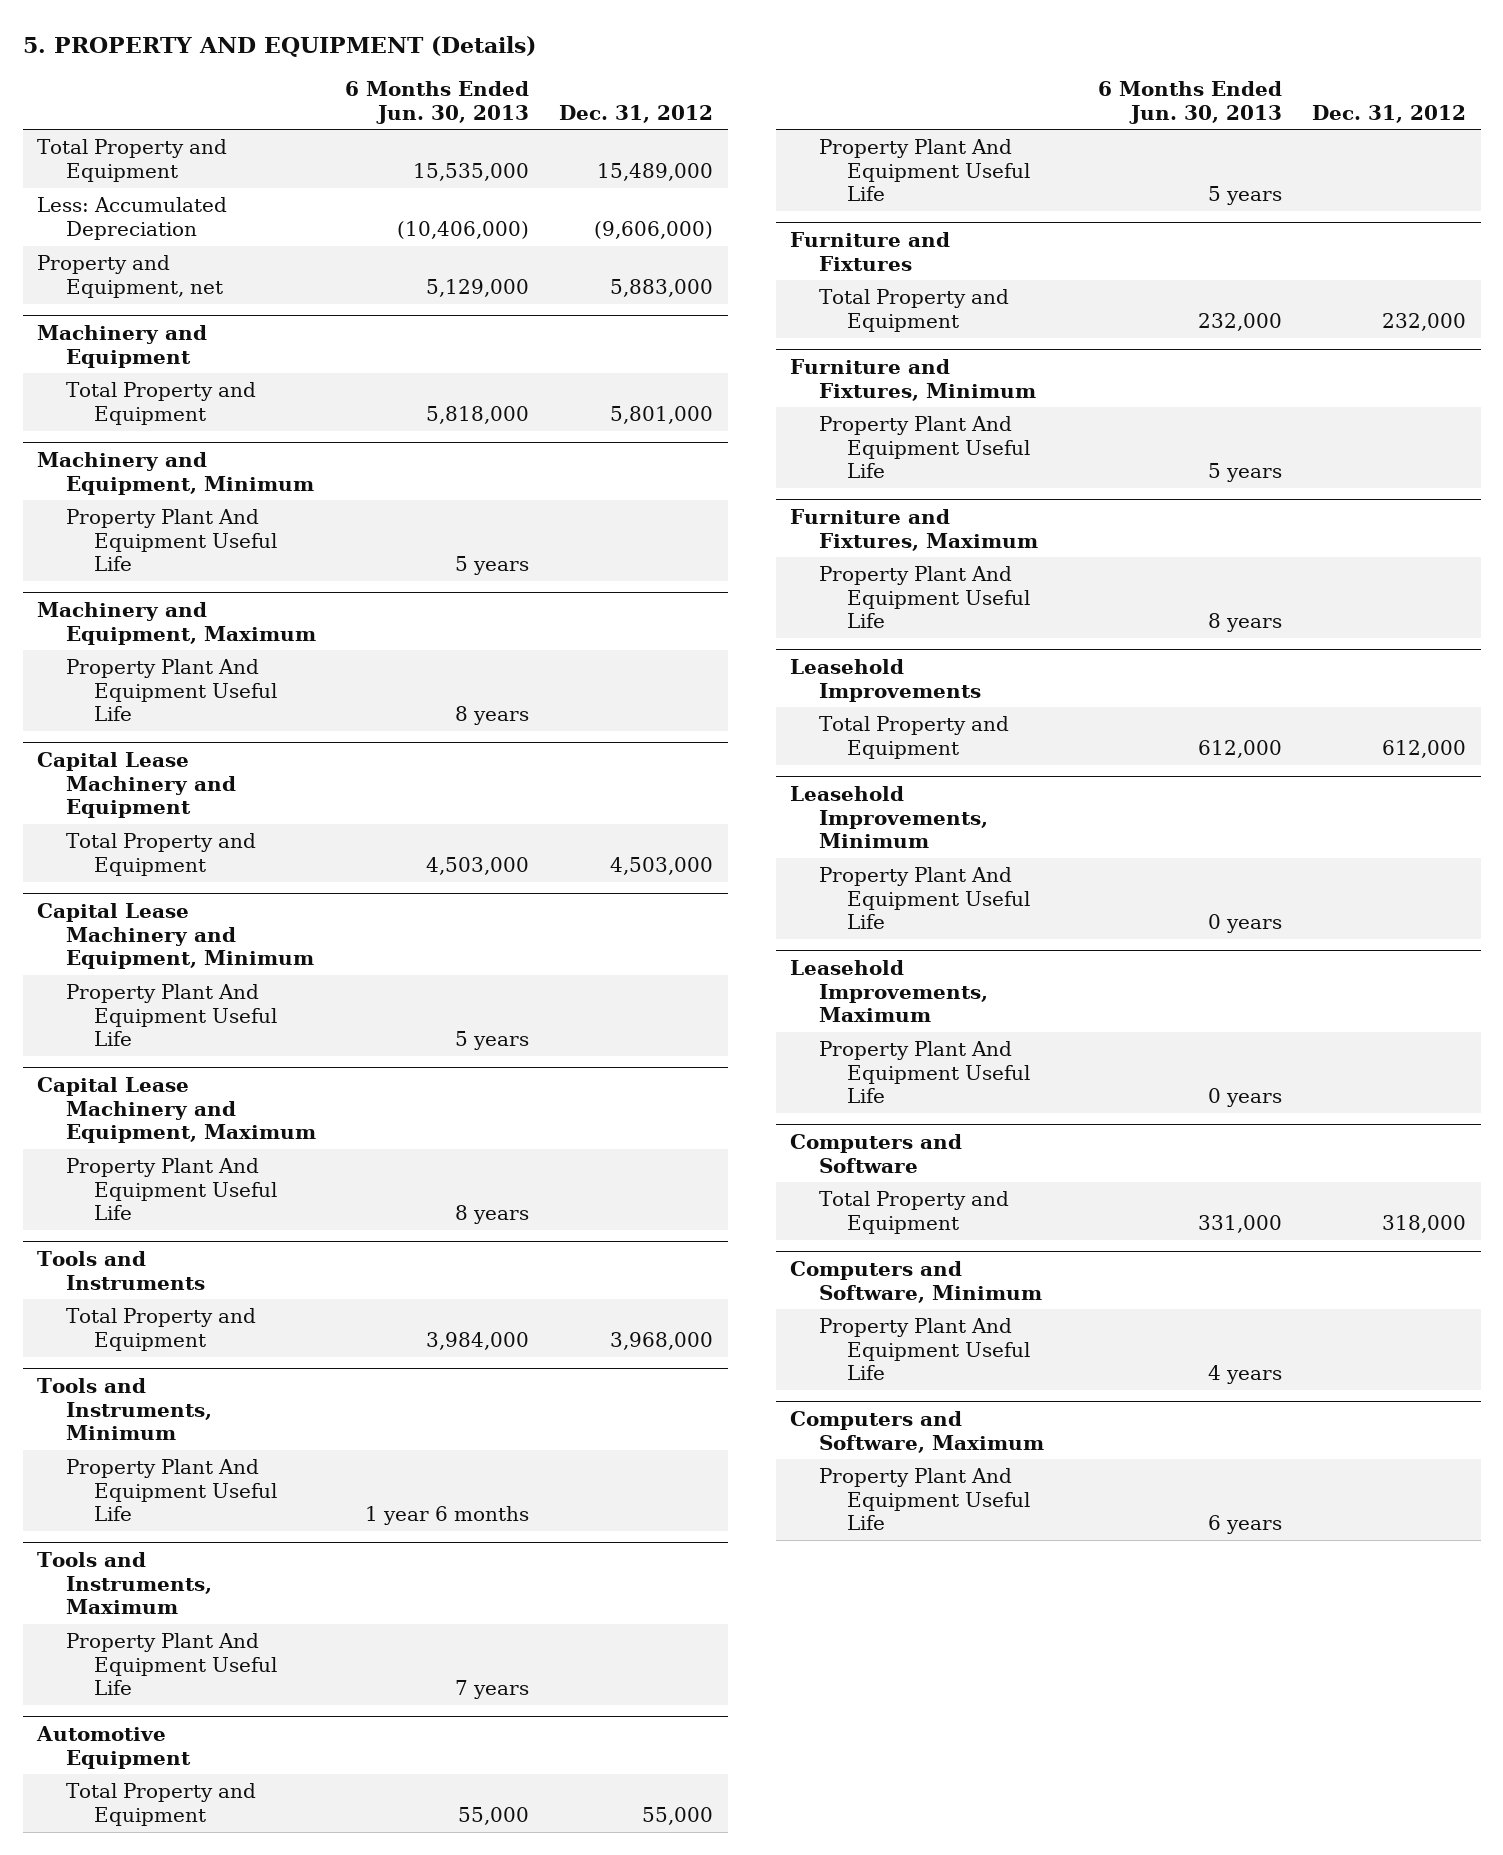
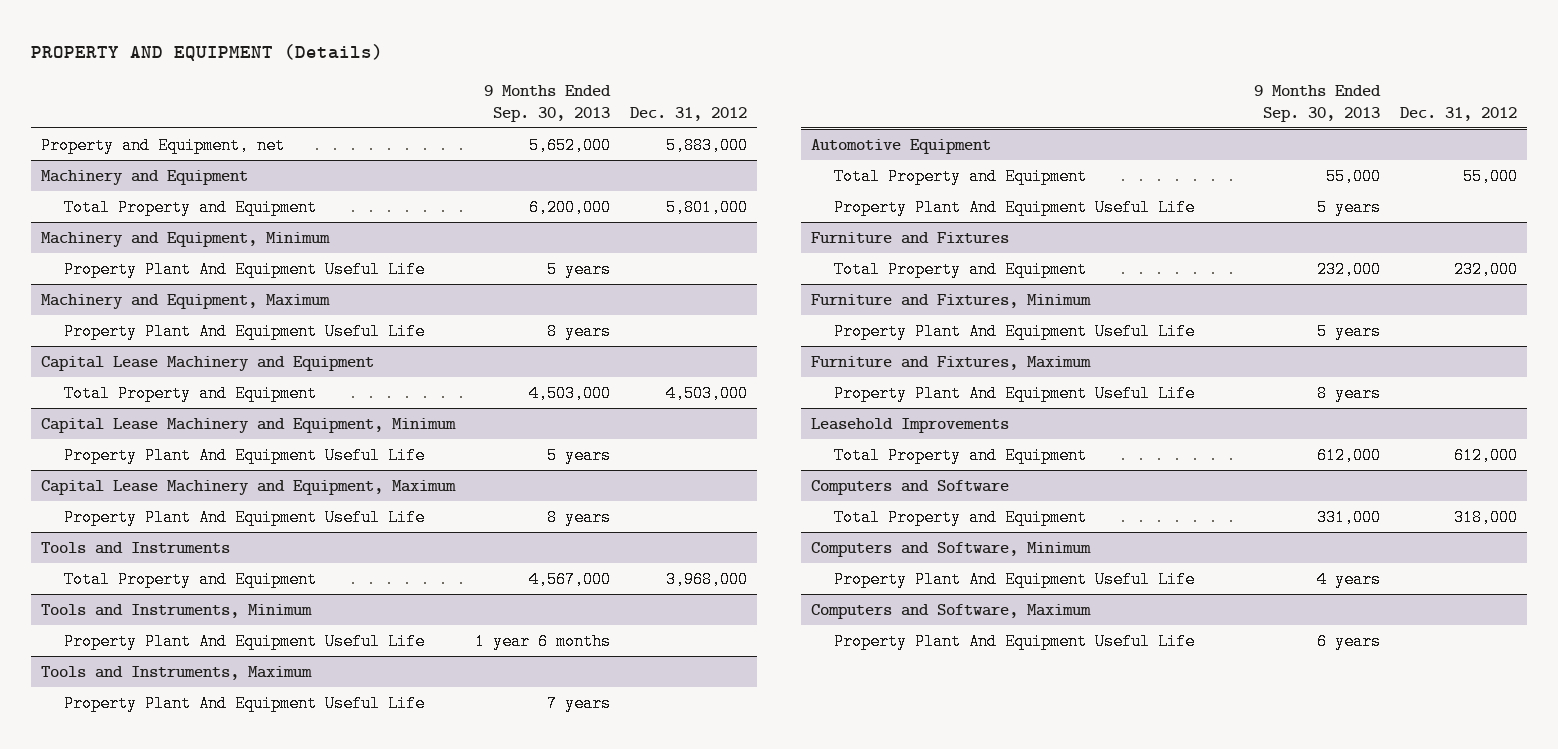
[22,35,536,57] 5. PROPERTY AND EQUIPMENT (Details) -> [31,44,384,62] PROPERTY AND EQUIPMENT (Details)
[345,80,530,124] 6 Months Ended Jun. 30, 2013 -> none
none -> [484,85,612,122] 9 Months Ended Sep. 30, 2013
[37,138,228,182] Total Property and Equipment -> none
[37,196,228,240] Less: Accumulated Depreciation -> none
[790,785,988,849] Leasehold Improvements, Minimum -> none
[818,866,1030,930] Property Plant And Equipment Useful Life -> none
[790,959,988,1023] Leasehold Improvements, Maximum -> none
[818,1040,1030,1104] Property Plant And Equipment Useful Life -> none

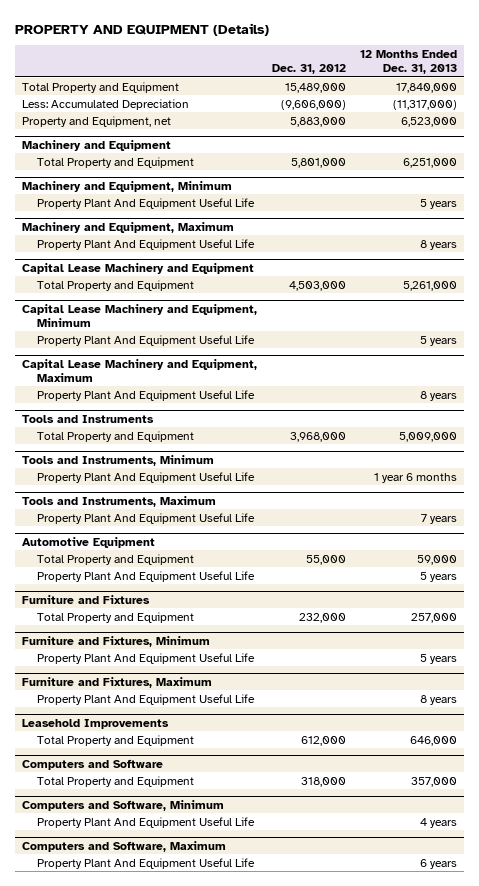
[484,85,612,122] 9 Months Ended Sep. 30, 2013 -> none
none -> [359,49,457,74] 12 Months Ended Dec. 31, 2013
none -> [22,81,180,93] Total Property and Equipment
none -> [22,98,190,110] Less: Accumulated Depreciation

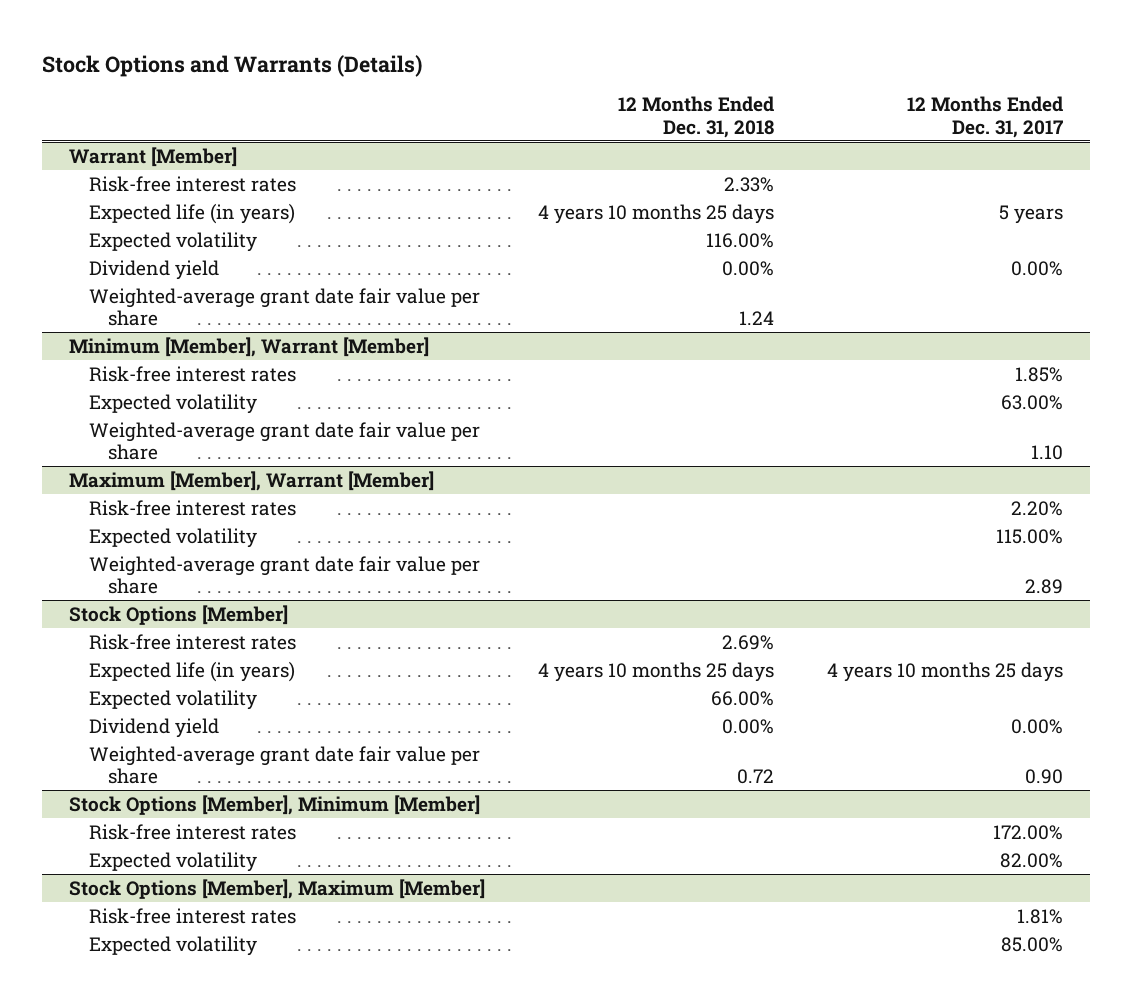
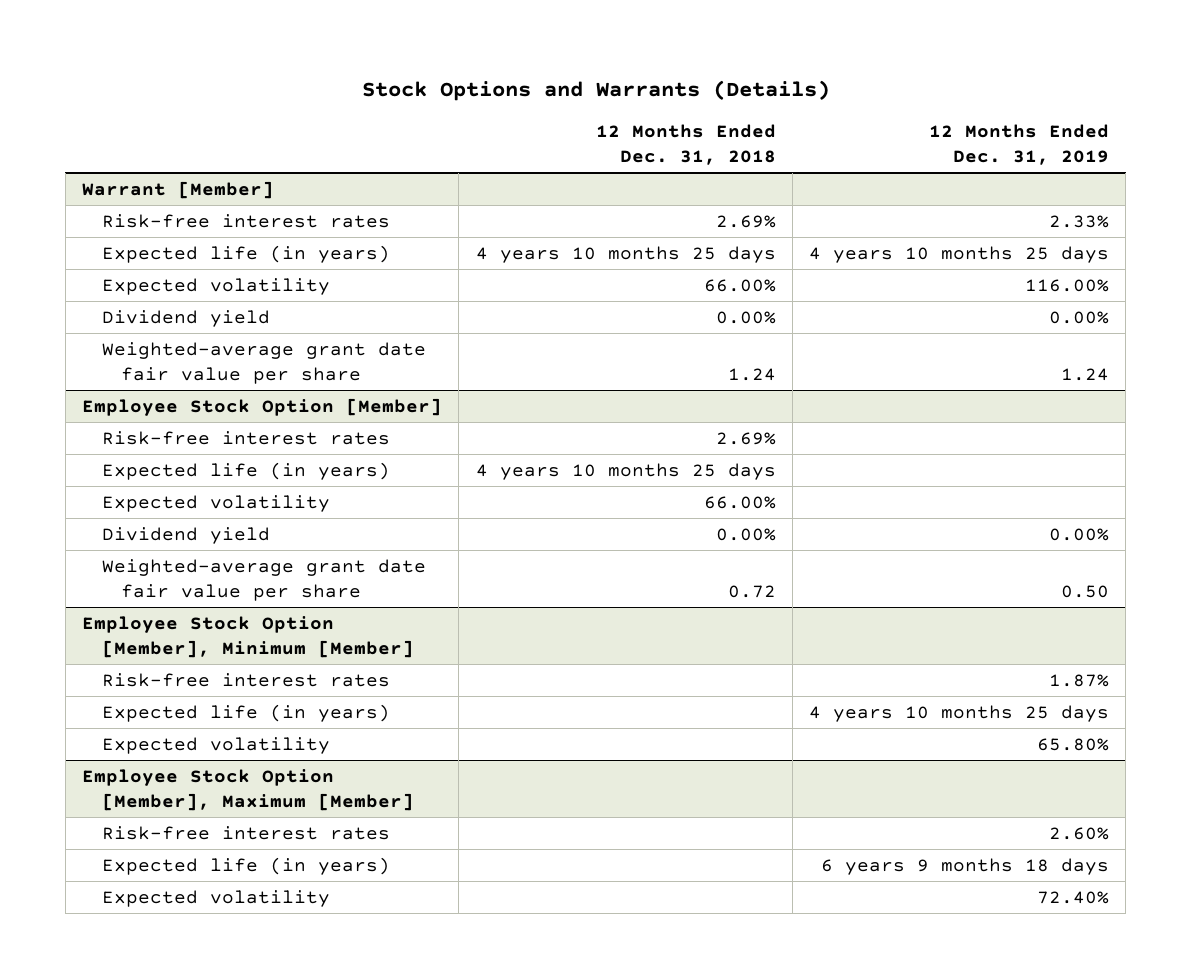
[907,96,1064,138] 12 Months Ended Dec. 31, 2017 -> none
none -> [928,124,1109,166] 12 Months Ended Dec. 31, 2019
[724,176,775,192] 2.33% -> [715,214,776,228] 2.69%
[706,232,775,248] 116.00% -> [703,278,776,292] 66.00%
[68,336,429,357] Minimum [Member], Warrant [Member] -> none
[88,365,296,382] Risk-free interest rates -> none
[88,393,257,414] Expected volatility -> none
[88,421,480,461] Weighted-average grant date fair value per share -> none
[68,470,434,491] Maximum [Member], Warrant [Member] -> none
[88,499,296,516] Risk-free interest rates -> none
[88,527,257,548] Expected volatility -> none
[88,555,480,595] Weighted-average grant date fair value per share -> none
[68,604,288,625] Stock Options [Member] -> [82,397,443,416] Employee Stock Option [Member]
[68,794,480,815] Stock Options [Member], Minimum [Member] -> [82,615,414,658] Employee Stock Option [Member], Minimum [Member]
none -> [101,703,390,722] Expected life (in years)
[68,878,485,899] Stock Options [Member], Maximum [Member] -> [82,768,414,811] Employee Stock Option [Member], Maximum [Member]
none -> [101,856,390,875] Expected life (in years)

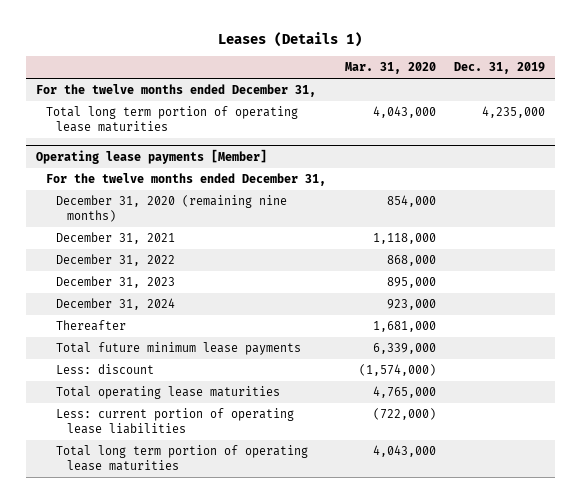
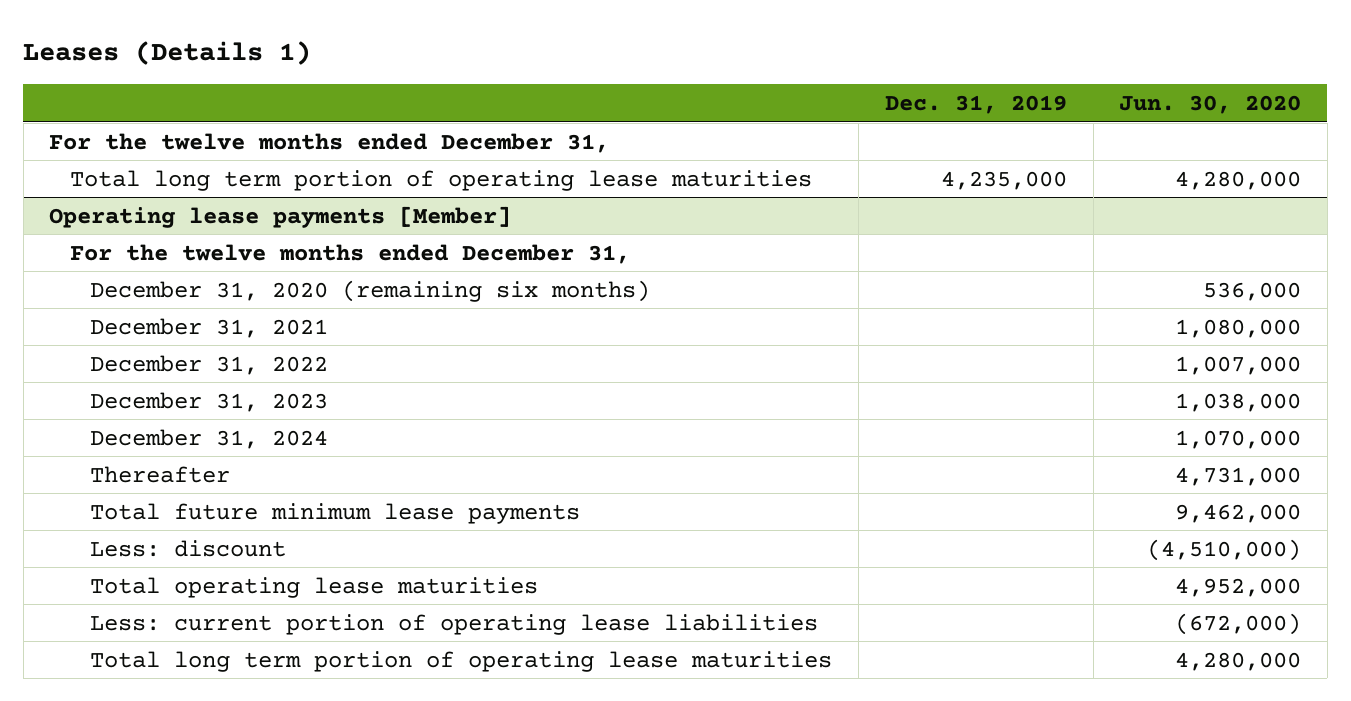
[344,62,436,75] Mar. 31, 2020 -> none
none -> [1119,94,1302,114] Jun. 30, 2020
[56,195,288,222] December 31, 2020 (remaining nine months) -> [90,279,651,302] December 31, 2020 (remaining six months)

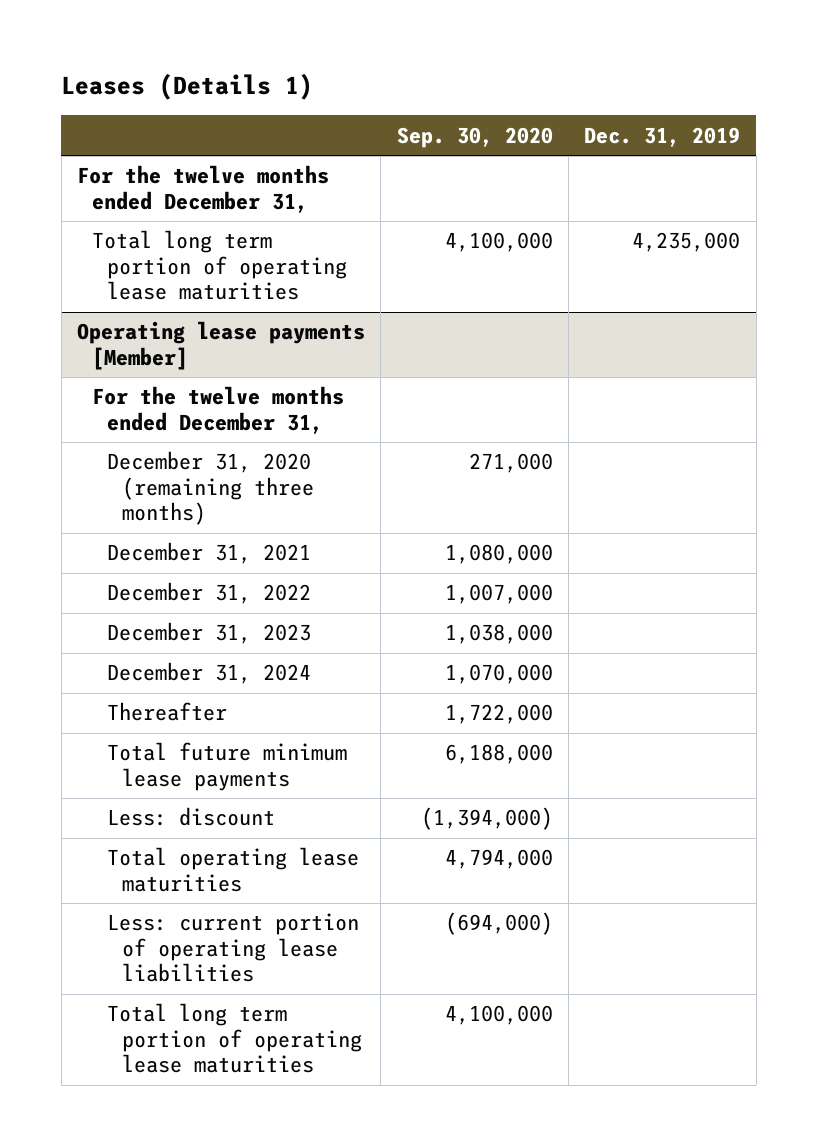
[1119,94,1302,114] Jun. 30, 2020 -> none
none -> [396,126,553,148] Sep. 30, 2020
[90,279,651,302] December 31, 2020 (remaining six months) -> [106,451,314,526] December 31, 2020 (remaining three months)

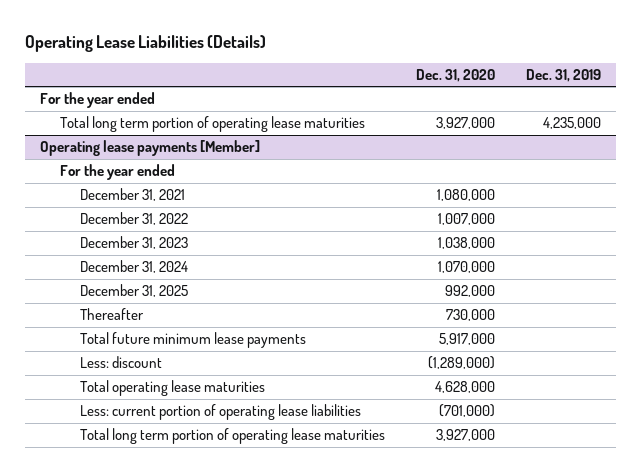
[61,73,314,101] Leases (Details 1) -> [24,34,266,52] Operating Lease Liabilities (Details)
[396,126,553,148] Sep. 30, 2020 -> none
none -> [415,68,495,82] Dec. 31, 2020
[76,165,329,213] For the twelve months ended December 31, -> [40,92,156,109] For the year ended
[106,451,314,526] December 31, 2020 (remaining three months) -> none
[91,386,344,434] For the twelve months ended December 31, -> [60,164,176,181] For the year ended
none -> [80,284,189,298] December 31, 2025

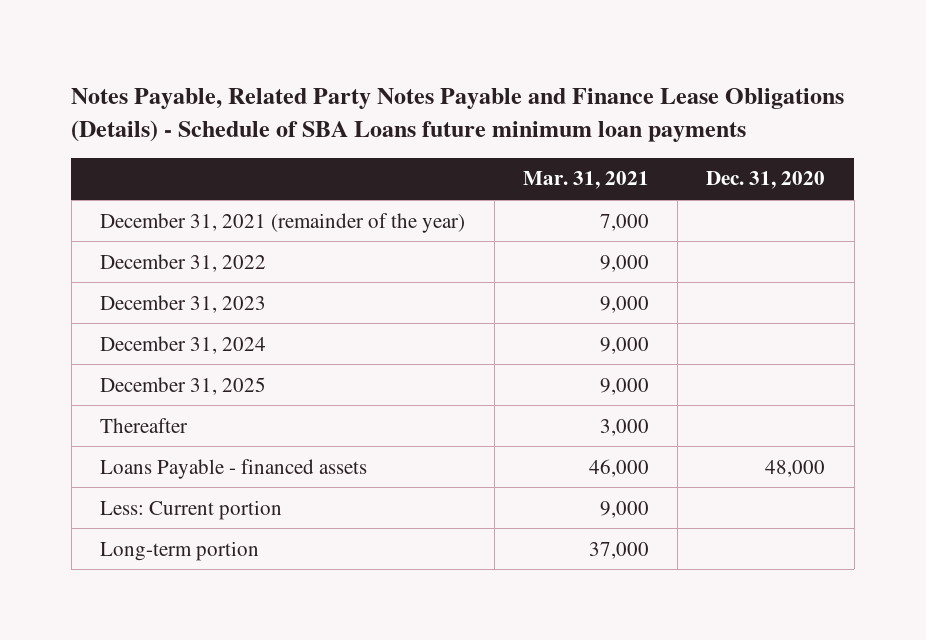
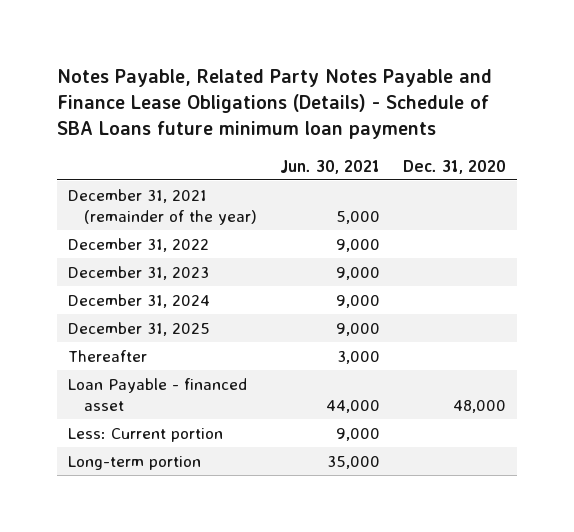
[522,171,649,190] Mar. 31, 2021 -> none
none -> [280,159,381,174] Jun. 30, 2021
[100,458,368,479] Loans Payable - financed assets -> [68,377,248,411] Loan Payable - financed asset

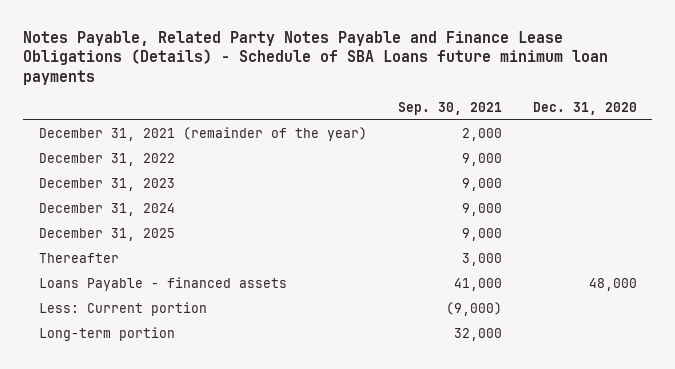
[280,159,381,174] Jun. 30, 2021 -> none
none -> [397,101,502,115] Sep. 30, 2021
[68,377,248,411] Loan Payable - financed asset -> [38,277,287,292] Loans Payable - financed assets

